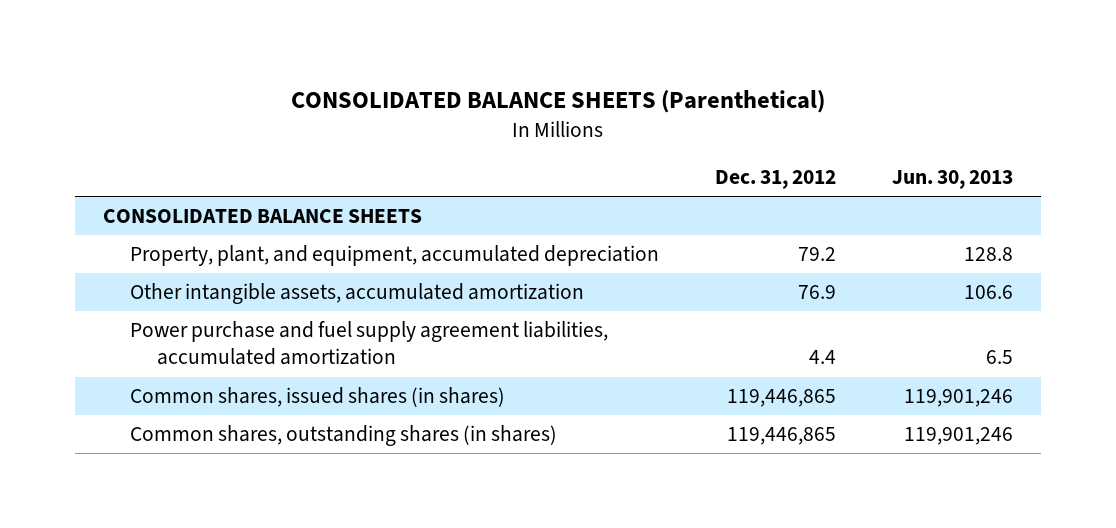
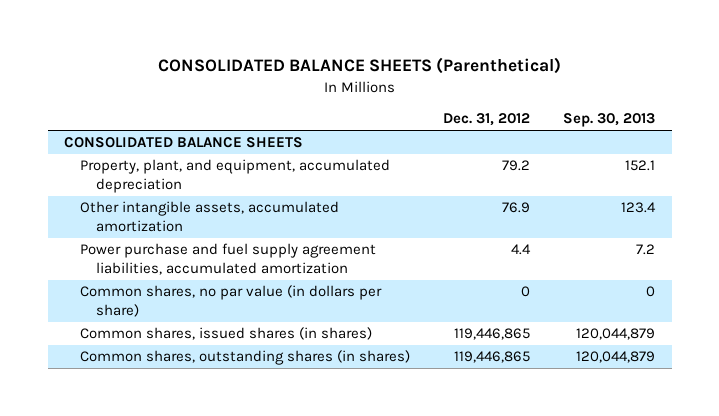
[892,170,1014,190] Jun. 30, 2013 -> none
none -> [563,113,656,128] Sep. 30, 2013
none -> [79,285,382,317] Common shares, no par value (in dollars per share)

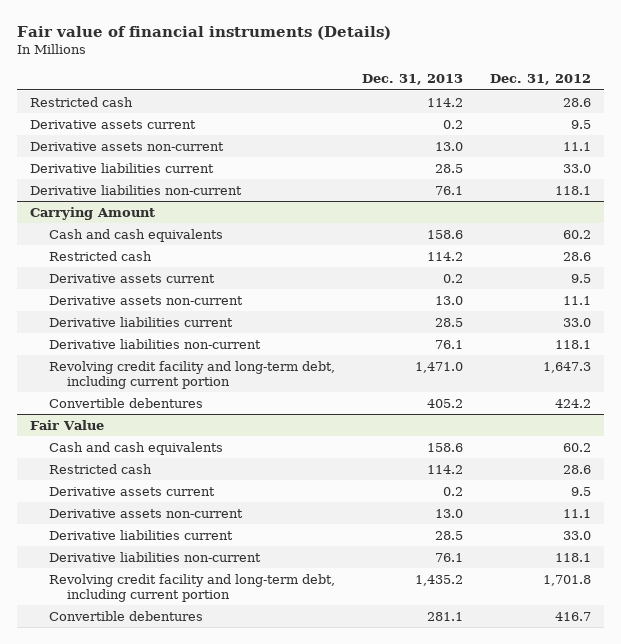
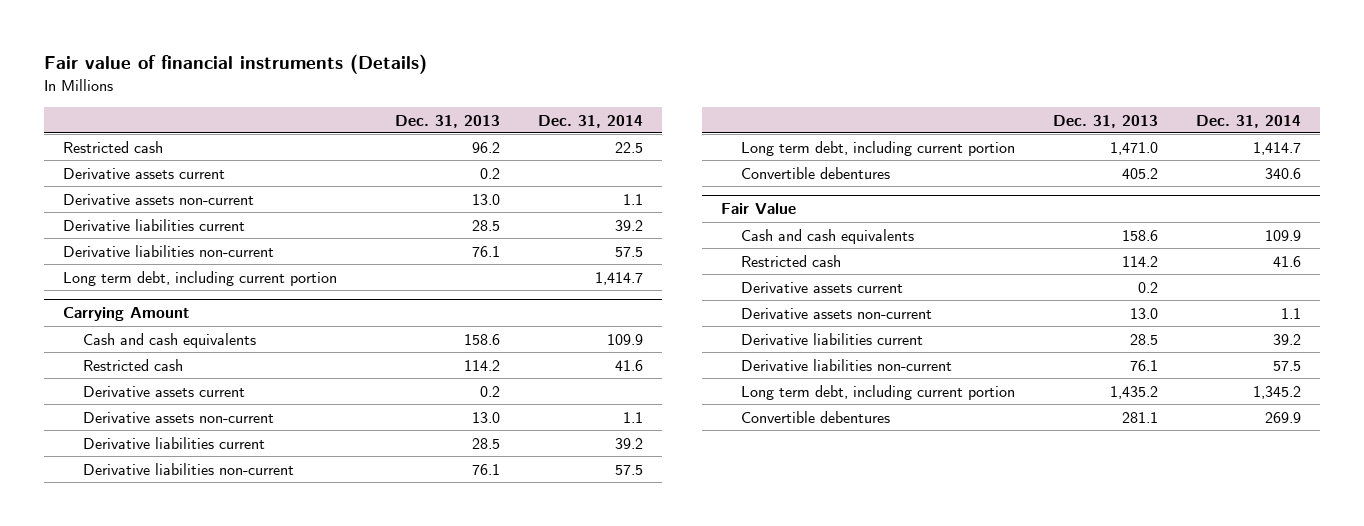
[489,74,591,86] Dec. 31, 2012 -> none
none -> [538,114,644,128] Dec. 31, 2014
[426,97,463,107] 114.2 -> [472,141,501,153] 96.2
none -> [63,270,338,286] Long term debt, including current portion
[48,360,335,389] Revolving credit facility and long-term debt, including current portion -> [741,140,1016,156] Long term debt, including current portion
[48,573,335,602] Revolving credit facility and long-term debt, including current portion -> [741,384,1016,400] Long term debt, including current portion

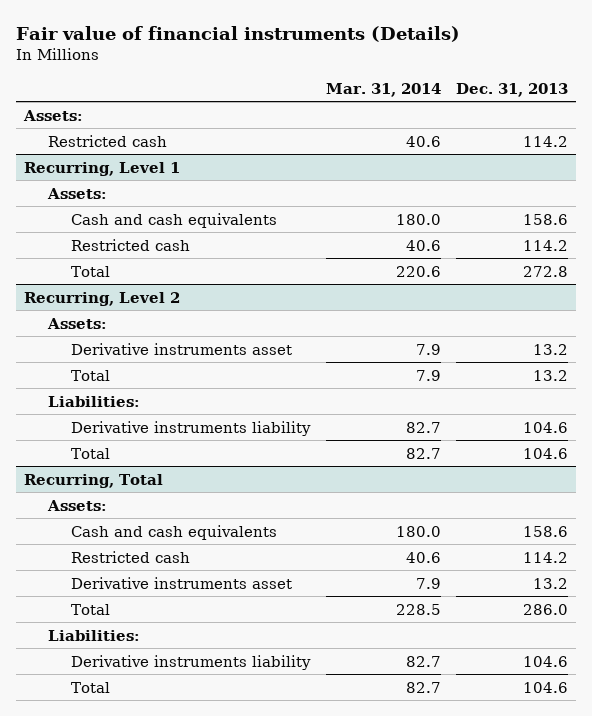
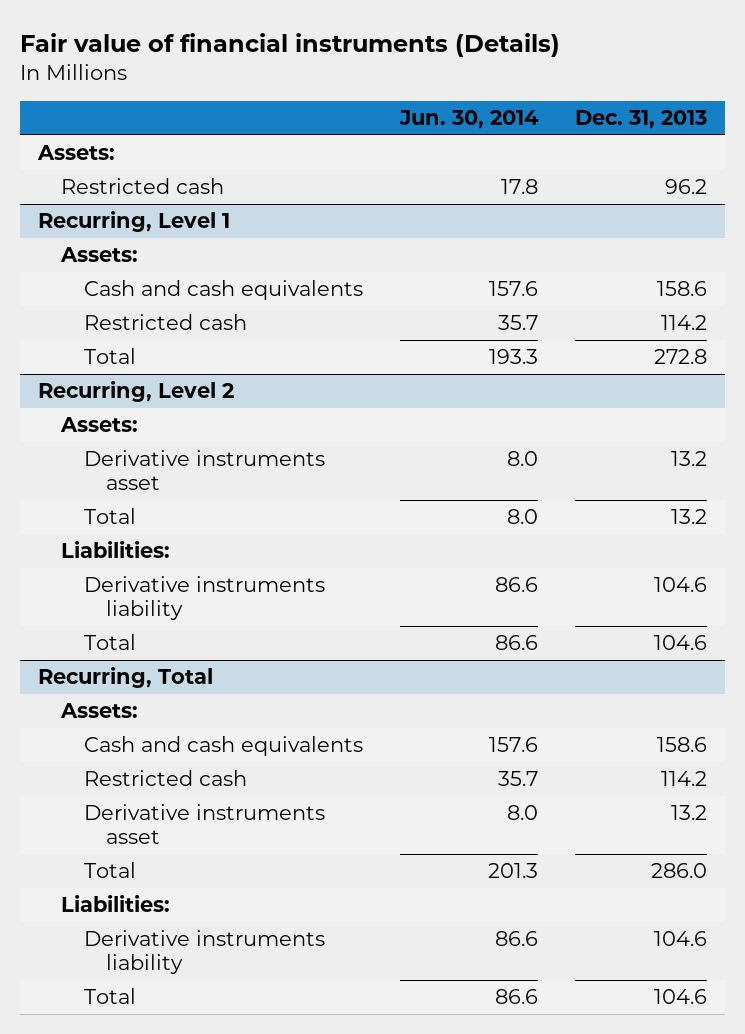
[325,82,441,97] Mar. 31, 2014 -> none
none -> [398,110,539,130] Jun. 30, 2014
[523,135,569,147] 114.2 -> [664,179,707,195] 96.2

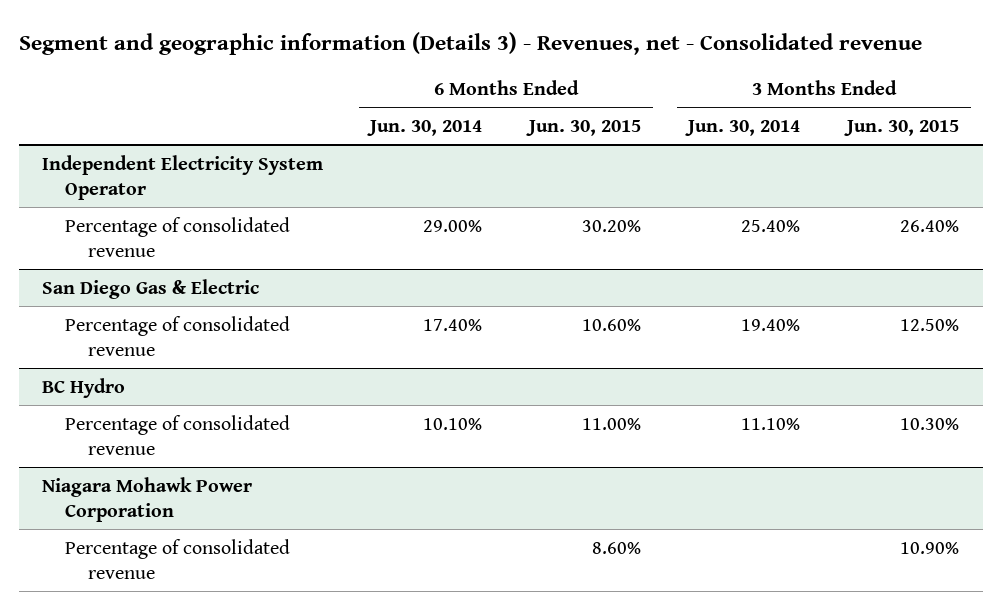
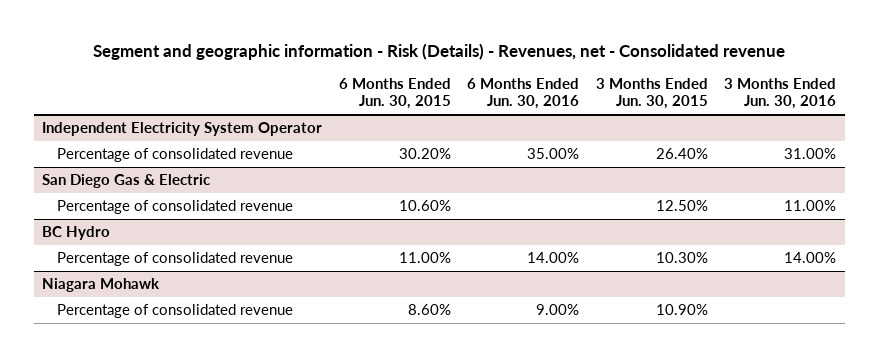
[18,32,922,56] Segment and geographic information (Details 3) - Revenues, net - Consolidated revenue -> [93,42,786,60] Segment and geographic information - Risk (Details) - Revenues, net - Consolidated revenue
[367,119,483,136] Jun. 30, 2014 -> none
[685,119,801,136] Jun. 30, 2014 -> none
none -> [467,78,580,110] 6 Months Ended Jun. 30, 2016
none -> [724,78,837,110] 3 Months Ended Jun. 30, 2016
[42,476,253,522] Niagara Mohawk Power Corporation -> [42,278,161,293] Niagara Mohawk

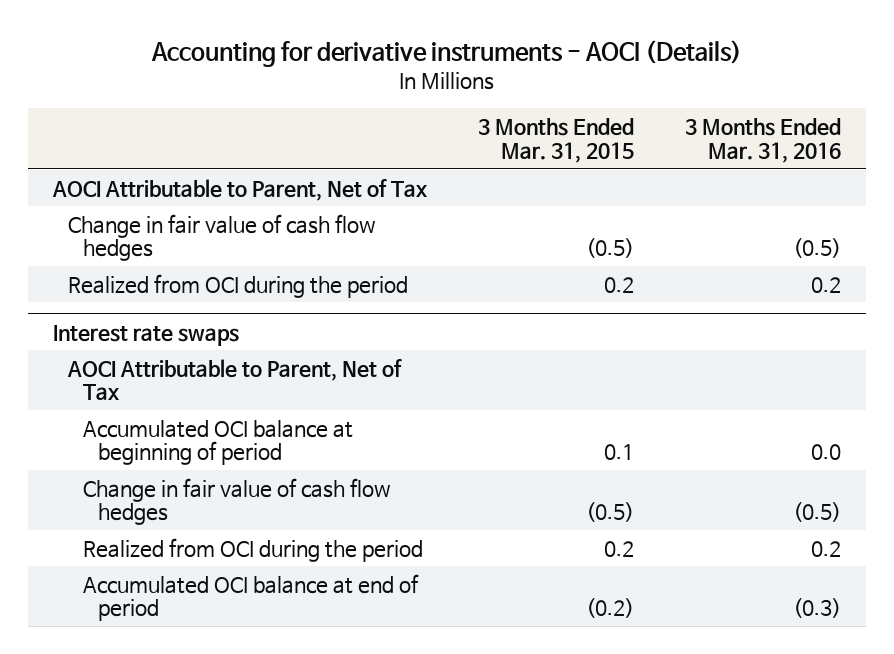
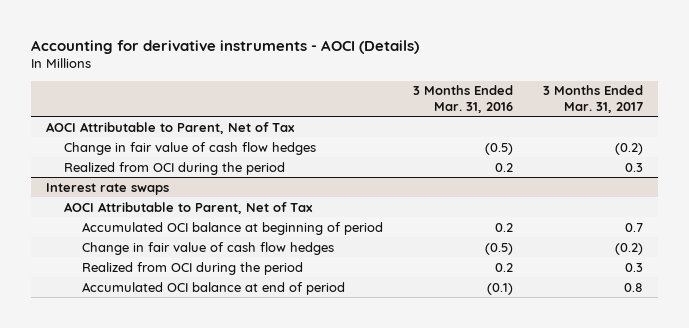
[478,118,635,163] 3 Months Ended Mar. 31, 2015 -> none
none -> [543,85,644,113] 3 Months Ended Mar. 31, 2017
[811,444,842,461] 0.0 -> [494,222,513,232] 0.2
[793,598,842,619] (0.3) -> [486,282,513,295] (0.1)

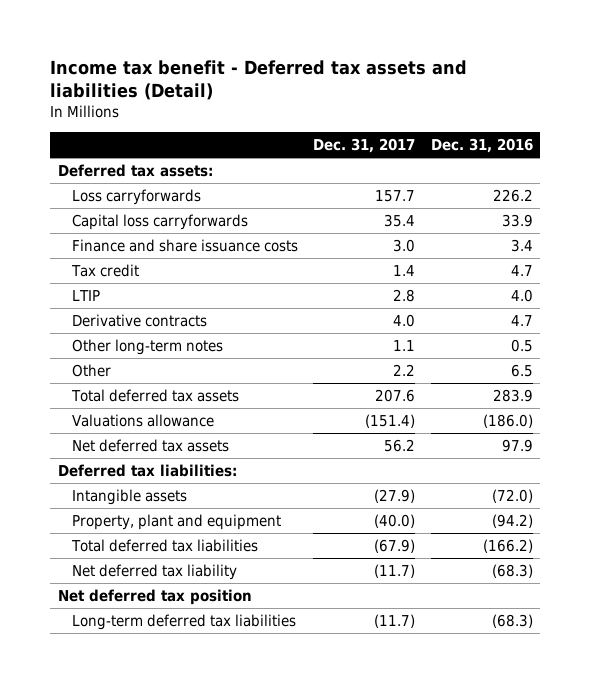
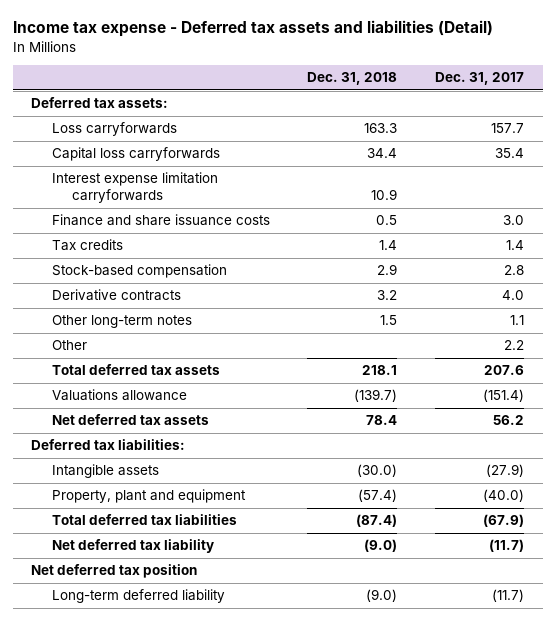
[50,59,468,100] Income tax benefit - Deferred tax assets and liabilities (Detail) -> [12,20,493,38] Income tax expense - Deferred tax assets and liabilities (Detail)
[430,138,533,154] Dec. 31, 2016 -> none
none -> [307,72,398,86] Dec. 31, 2018
none -> [51,172,218,204] Interest expense limitation carryforwards
[70,264,139,278] Tax credit -> [51,239,123,252] Tax credits
[71,290,100,302] LTIP -> [51,264,227,279] Stock-based compensation
[71,614,296,631] Long-term deferred tax liabilities -> [51,589,225,604] Long-term deferred liability

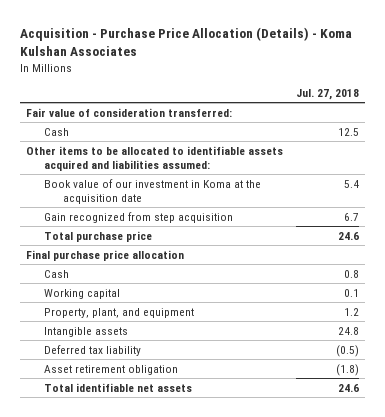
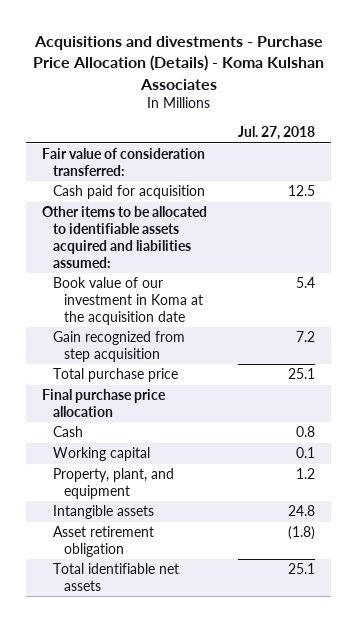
[19,27,352,57] Acquisition - Purchase Price Allocation (Details) - Koma Kulshan Associates -> [32,35,324,90] Acquisitions and divestments - Purchase Price Allocation (Details) - Koma Kulshan Associates
[44,127,70,136] Cash -> [52,185,205,200] Cash paid for acquisition
[343,212,359,221] 6.7 -> [296,331,316,343] 7.2
[337,231,359,240] 24.6 -> [288,368,316,380] 25.1
[44,344,142,356] Deferred tax liability -> none
[337,383,359,392] 24.6 -> [288,563,316,575] 25.1

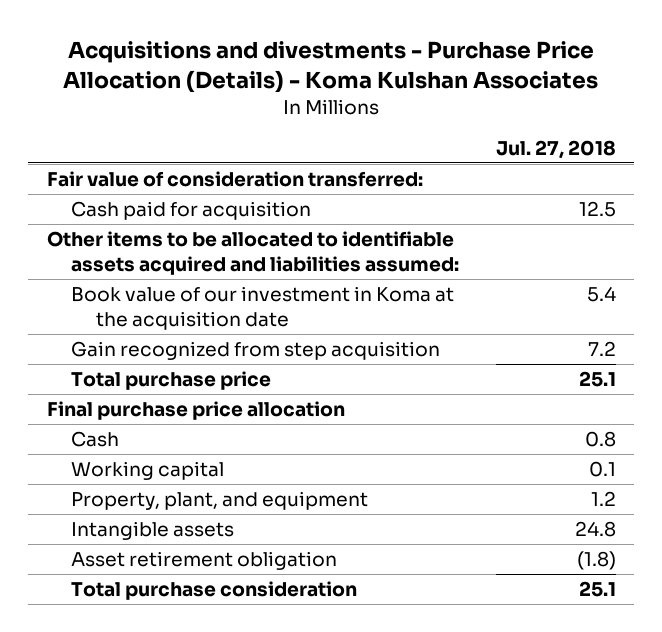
[52,563,179,592] Total identifiable net assets -> [71,581,358,601] Total purchase consideration

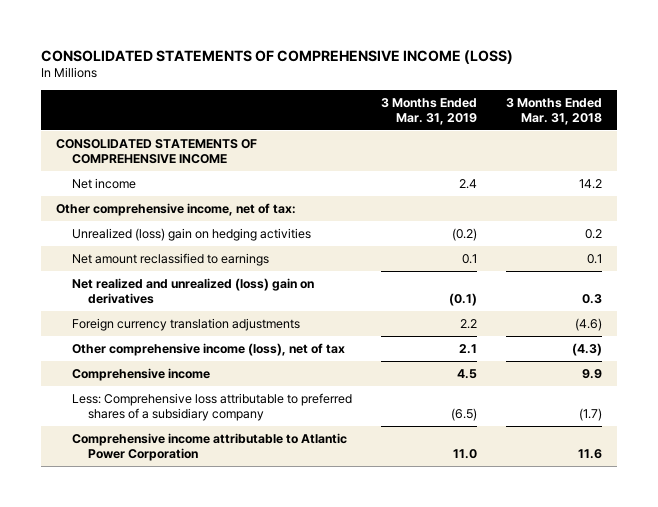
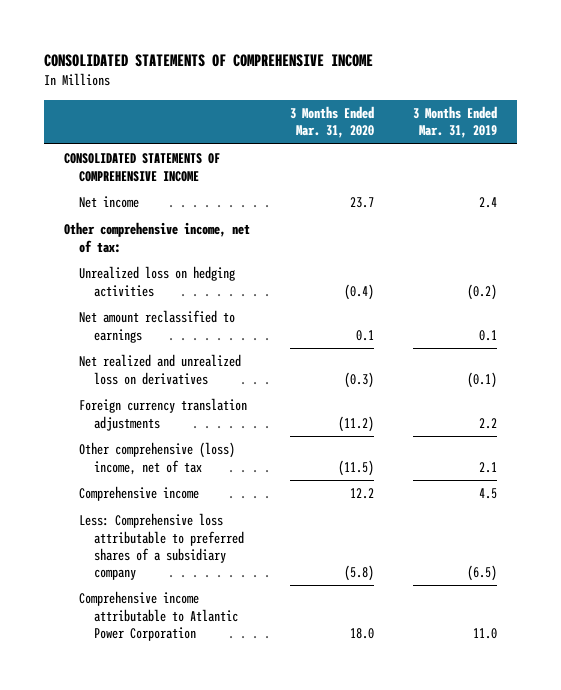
[41,49,514,64] CONSOLIDATED STATEMENTS OF COMPREHENSIVE INCOME (LOSS) -> [44,54,374,68] CONSOLIDATED STATEMENTS OF COMPREHENSIVE INCOME
[506,97,603,126] 3 Months Ended Mar. 31, 2018 -> none
none -> [289,105,374,139] 3 Months Ended Mar. 31, 2020
[71,227,311,241] Unrealized (loss) gain on hedging activities -> [78,266,235,297] Unrealized loss on hedging activities
[71,277,314,304] Net realized and unrealized (loss) gain on derivatives -> [78,354,241,385] Net realized and unrealized loss on derivatives
[71,342,345,356] Other comprehensive income (loss), net of tax -> [78,442,235,475] Other comprehensive (loss) income, net of tax

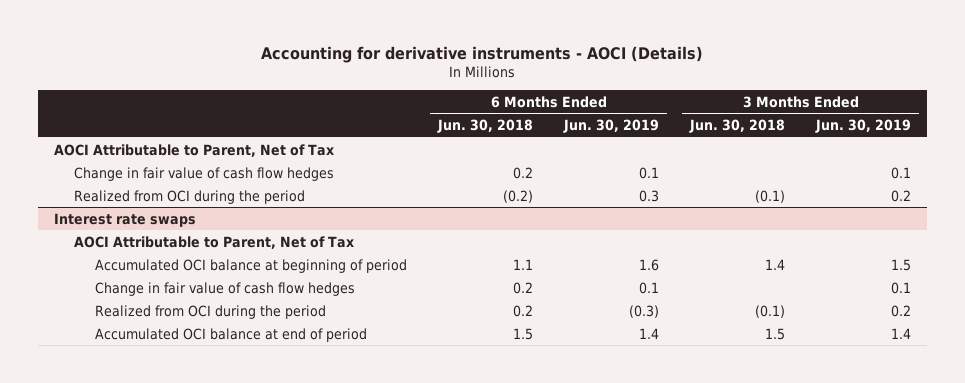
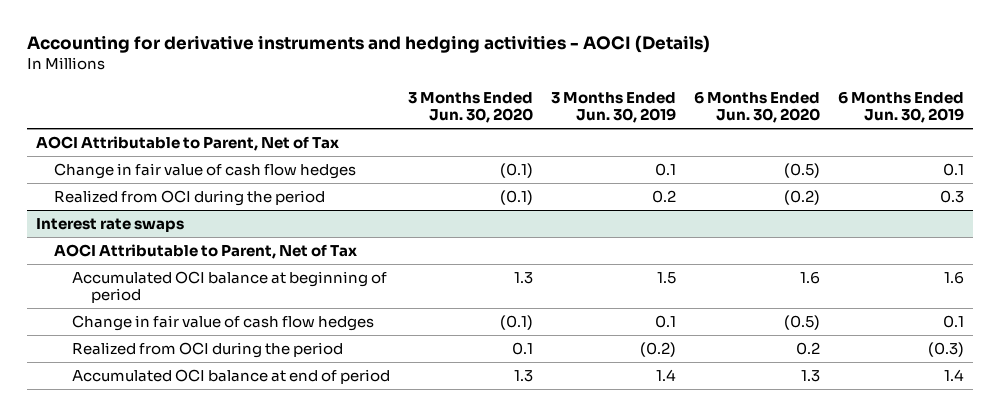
[261,45,704,63] Accounting for derivative instruments - AOCI (Details) -> [26,35,710,54] Accounting for derivative instruments and hedging activities - AOCI (Details)
[437,119,534,134] Jun. 30, 2018 -> none
[689,119,786,134] Jun. 30, 2018 -> none
none -> [408,92,534,124] 3 Months Ended Jun. 30, 2020
none -> [694,91,821,124] 6 Months Ended Jun. 30, 2020
[891,304,912,317] 0.2 -> [640,341,677,357] (0.2)

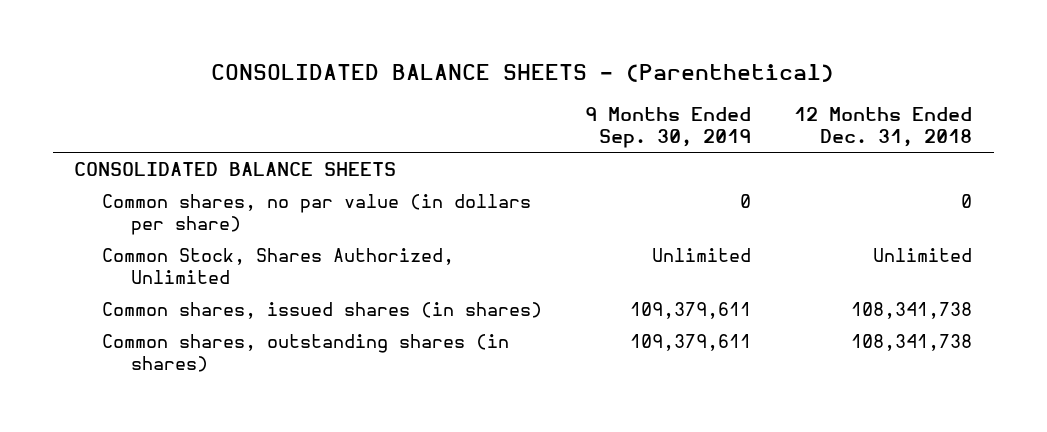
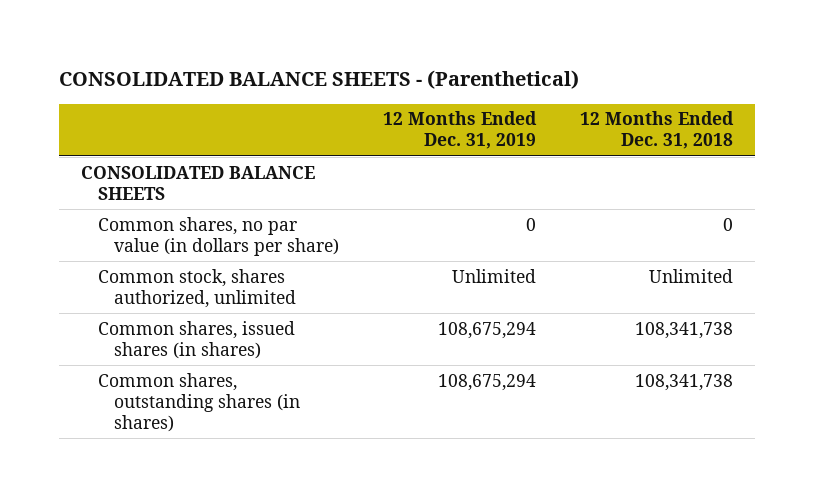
[585,107,752,148] 9 Months Ended Sep. 30, 2019 -> none
none -> [383,111,538,150] 12 Months Ended Dec. 31, 2019
[102,247,455,284] Common Stock, Shares Authorized, Unlimited -> [97,268,297,308] Common stock, shares authorized, unlimited

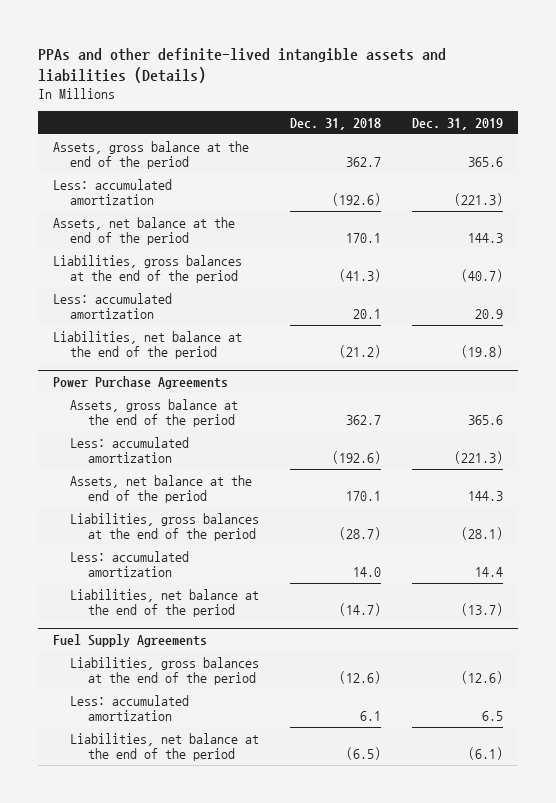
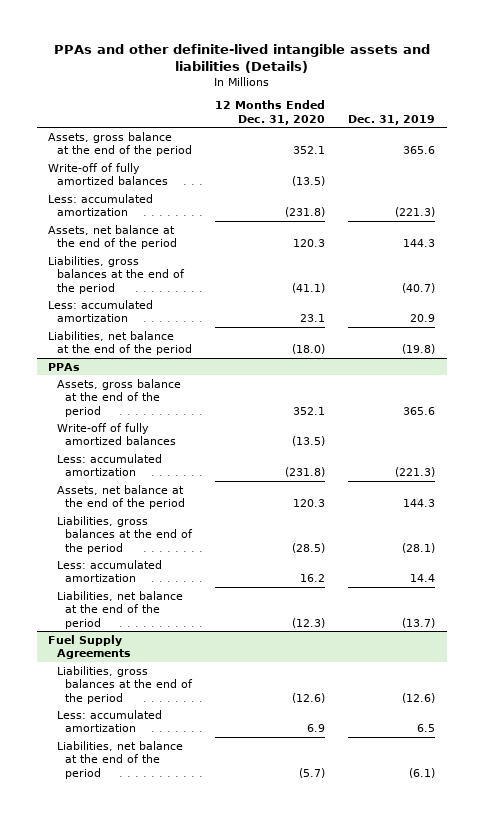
[290,117,382,130] Dec. 31, 2018 -> none
none -> [214,100,325,125] 12 Months Ended Dec. 31, 2020
none -> [48,162,168,186] Write-off of fully amortized balances
[53,376,229,390] Power Purchase Agreements -> [48,362,81,371] PPAs
none -> [56,422,176,446] Write-off of fully amortized balances

